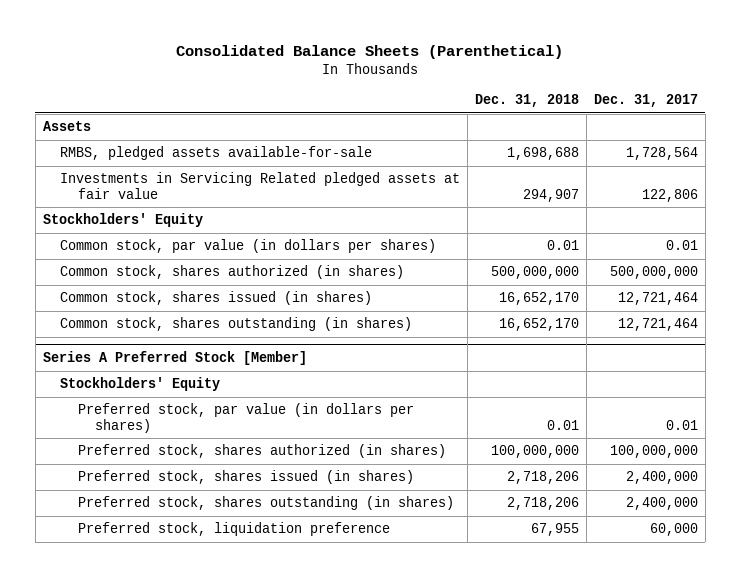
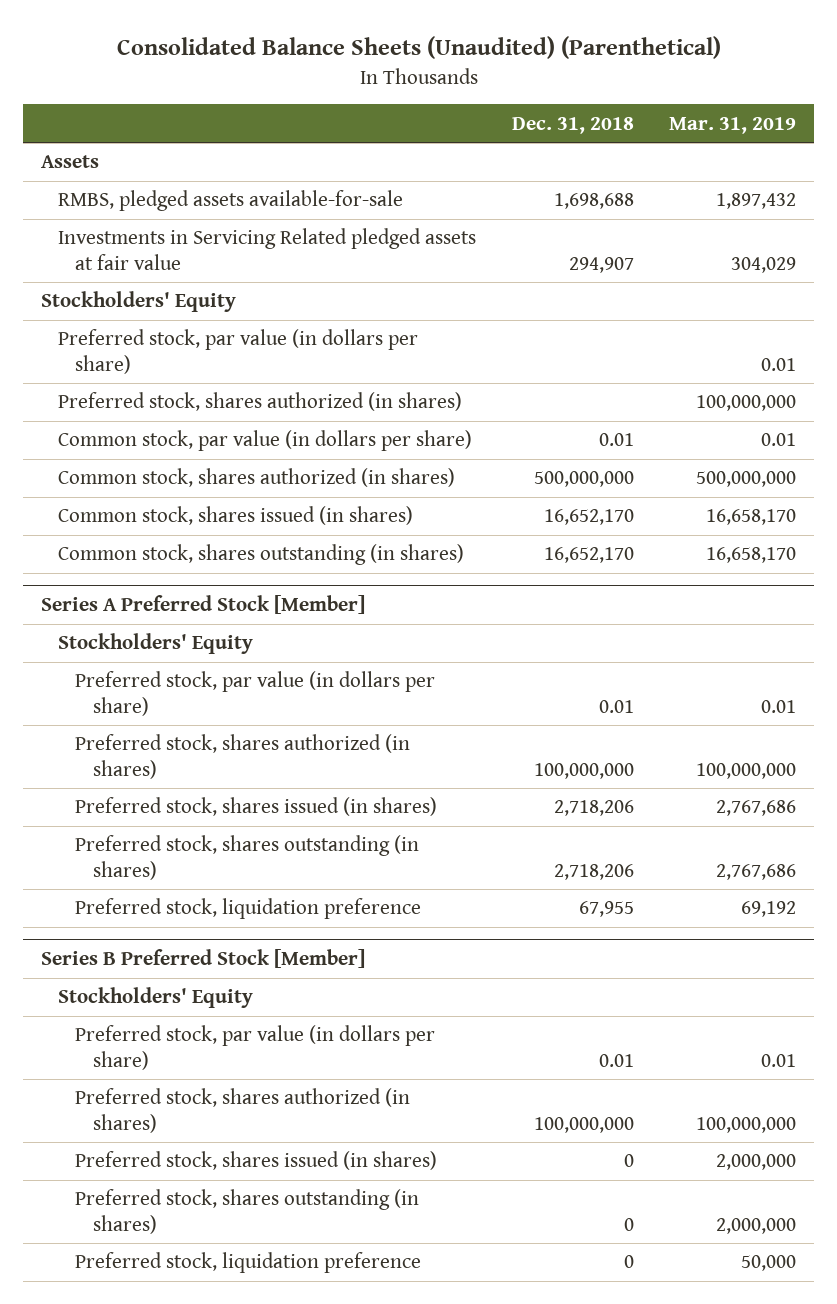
[176,44,564,59] Consolidated Balance Sheets (Parenthetical) -> [116,36,721,60] Consolidated Balance Sheets (Unaudited) (Parenthetical)
[594,94,699,108] Dec. 31, 2017 -> none
none -> [669,116,797,134] Mar. 31, 2019
none -> [58,329,419,374] Preferred stock, par value (in dollars per share)
none -> [58,392,463,412] Preferred stock, shares authorized (in shares)
[60,239,437,254] Common stock, par value (in dollars per shares) -> [58,430,473,452] Common stock, par value (in dollars per share)
[77,403,414,433] Preferred stock, par value (in dollars per shares) -> [75,671,436,716] Preferred stock, par value (in dollars per share)
none -> [40,949,365,969] Series B Preferred Stock [Member]
none -> [58,987,254,1009] Stockholders' Equity
none -> [75,1025,436,1070] Preferred stock, par value (in dollars per share)
none -> [75,1088,411,1133] Preferred stock, shares authorized (in shares)
none -> [75,1151,438,1171] Preferred stock, shares issued (in shares)
none -> [75,1189,420,1234] Preferred stock, shares outstanding (in shares)
none -> [75,1252,422,1274] Preferred stock, liquidation preference

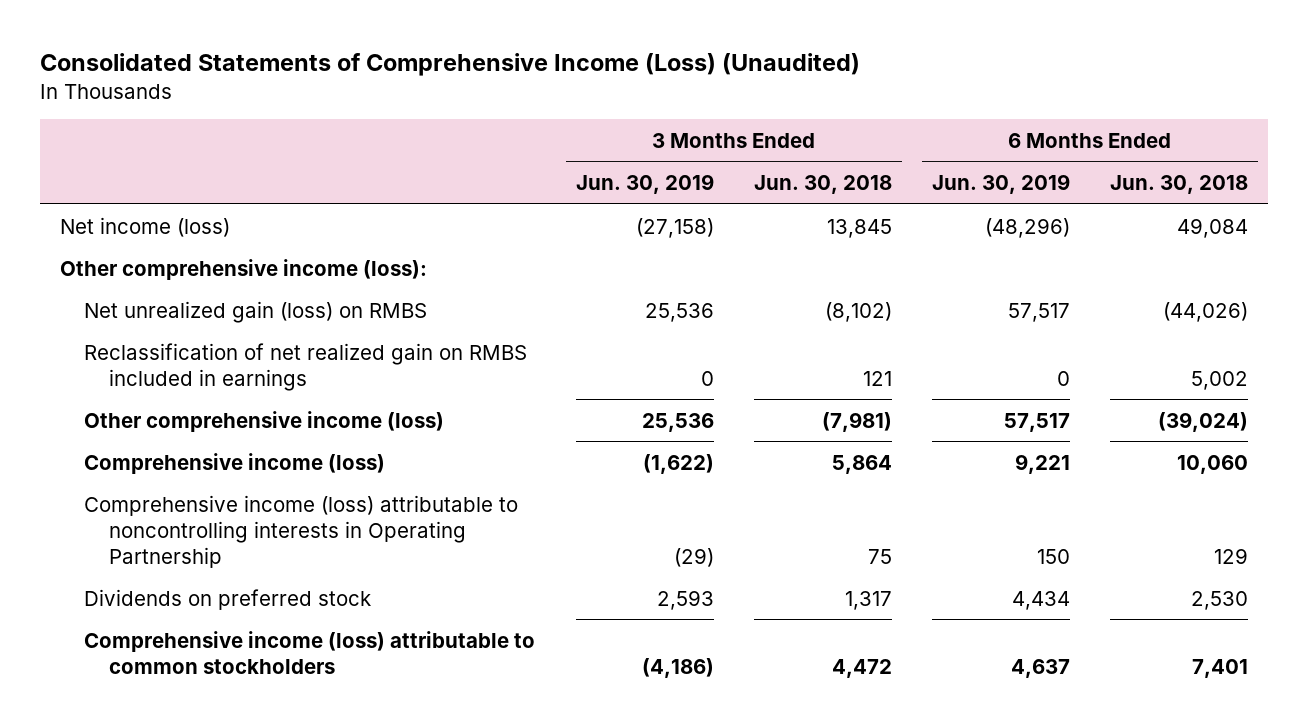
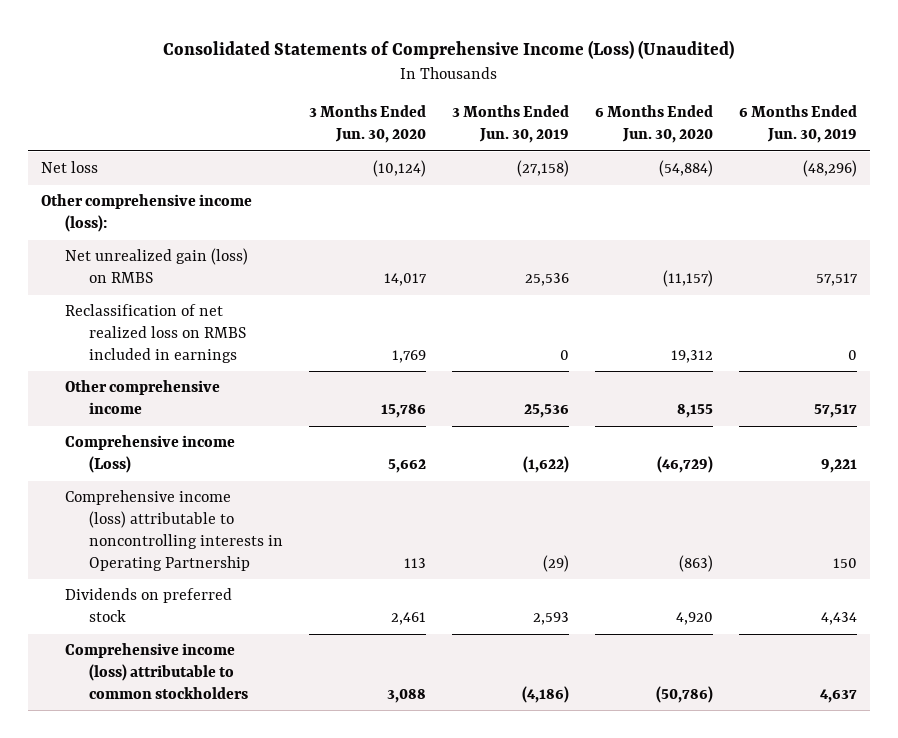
[753,175,892,195] Jun. 30, 2018 -> none
[1110,175,1249,195] Jun. 30, 2018 -> none
none -> [308,105,426,144] 3 Months Ended Jun. 30, 2020
none -> [594,105,713,144] 6 Months Ended Jun. 30, 2020
[59,216,230,237] Net income (loss) -> [41,161,99,174] Net loss
[84,342,528,391] Reclassification of net realized gain on RMBS included in earnings -> [64,304,246,363] Reclassification of net realized loss on RMBS included in earnings
[84,410,445,432] Other comprehensive income (loss) -> [64,380,220,415] Other comprehensive income
[84,452,386,474] Comprehensive income (loss) -> [64,435,235,474] Comprehensive income (Loss)

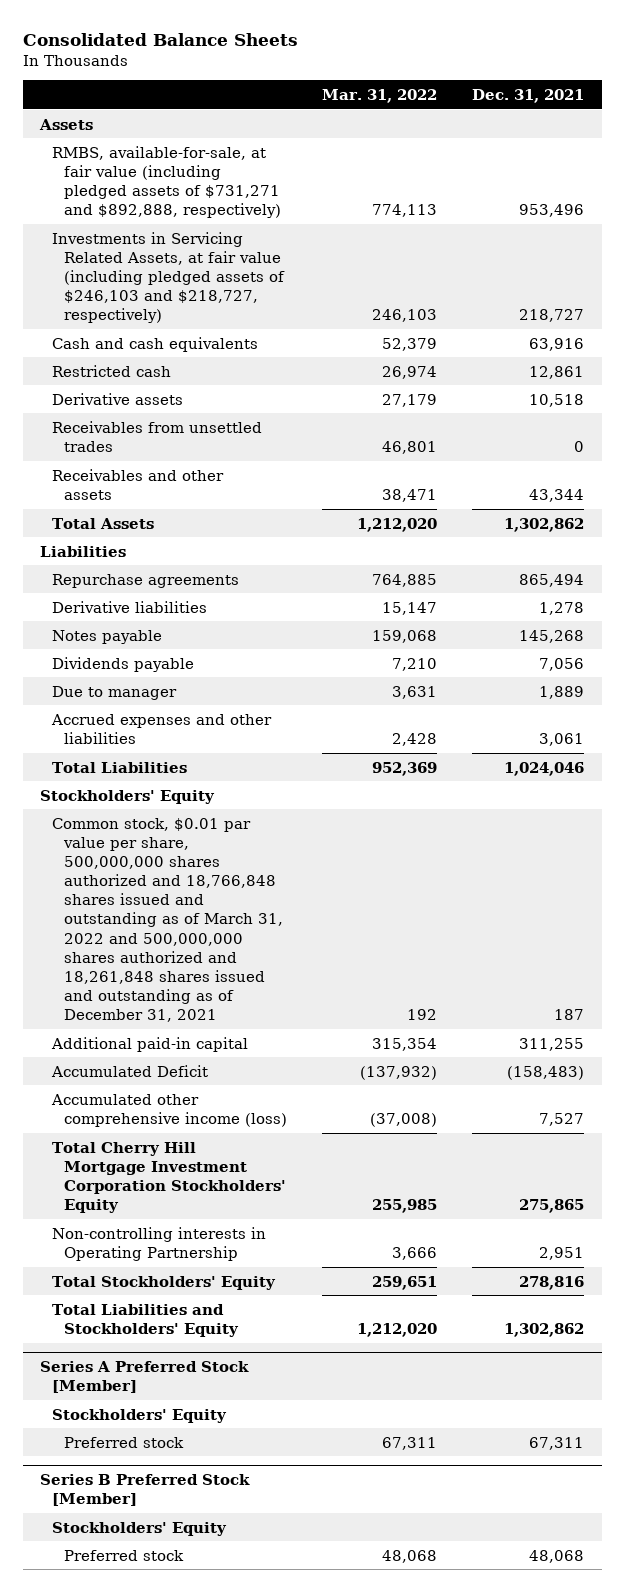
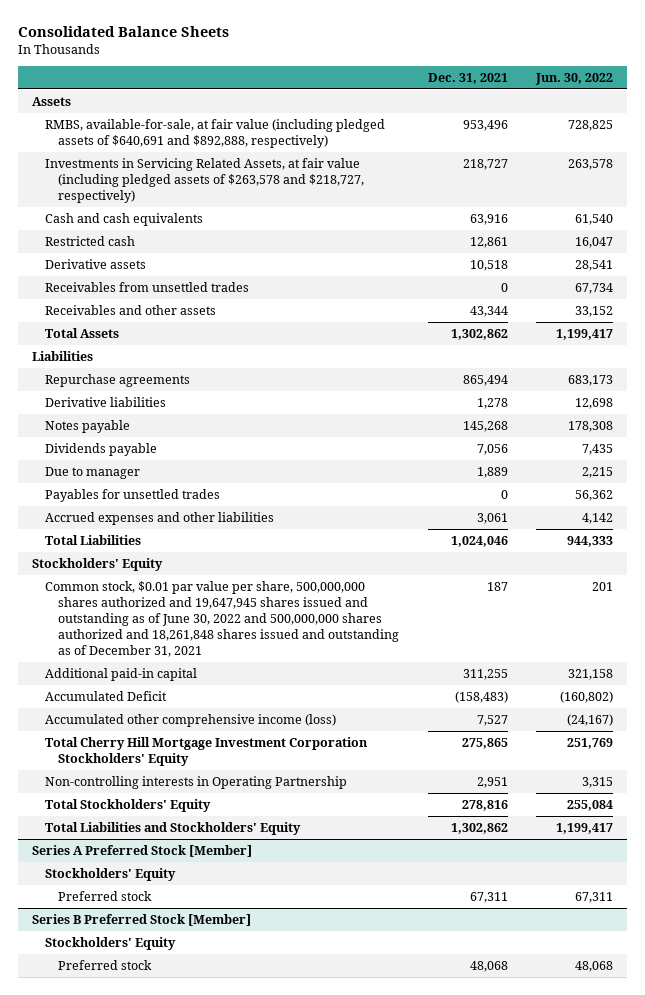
[321,89,437,104] Mar. 31, 2022 -> none
none -> [534,72,613,85] Jun. 30, 2022
[51,145,281,219] RMBS, available-for-sale, at fair value (including pledged assets of $731,271 and $892,888, respectively) -> [44,118,385,148] RMBS, available-for-sale, at fair value (including pledged assets of $640,691 and $892,888, respectively)
[51,231,285,324] Investments in Servicing Related Assets, at fair value (including pledged assets of $246,103 and $218,727, respectively) -> [44,157,365,203] Investments in Servicing Related Assets, at fair value (including pledged assets of $263,578 and $218,727, respectively)
none -> [44,488,220,502] Payables for unsettled trades
[51,817,283,1023] Common stock, $0.01 par value per share, 500,000,000 shares authorized and 18,766,848 shares issued and outstanding as of March 31, 2022 and 500,000,000 shares authorized and 18,261,848 shares issued and outstanding as of December 31, 2021 -> [44,580,400,657] Common stock, $0.01 par value per share, 500,000,000 shares authorized and 19,647,945 shares issued and outstanding as of June 30, 2022 and 500,000,000 shares authorized and 18,261,848 shares issued and outstanding as of December 31, 2021

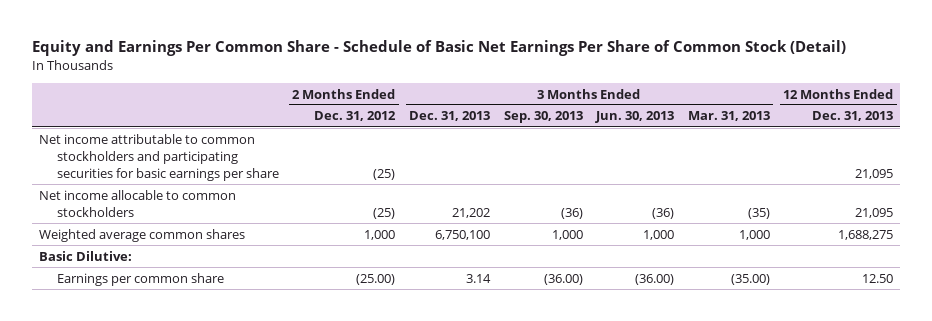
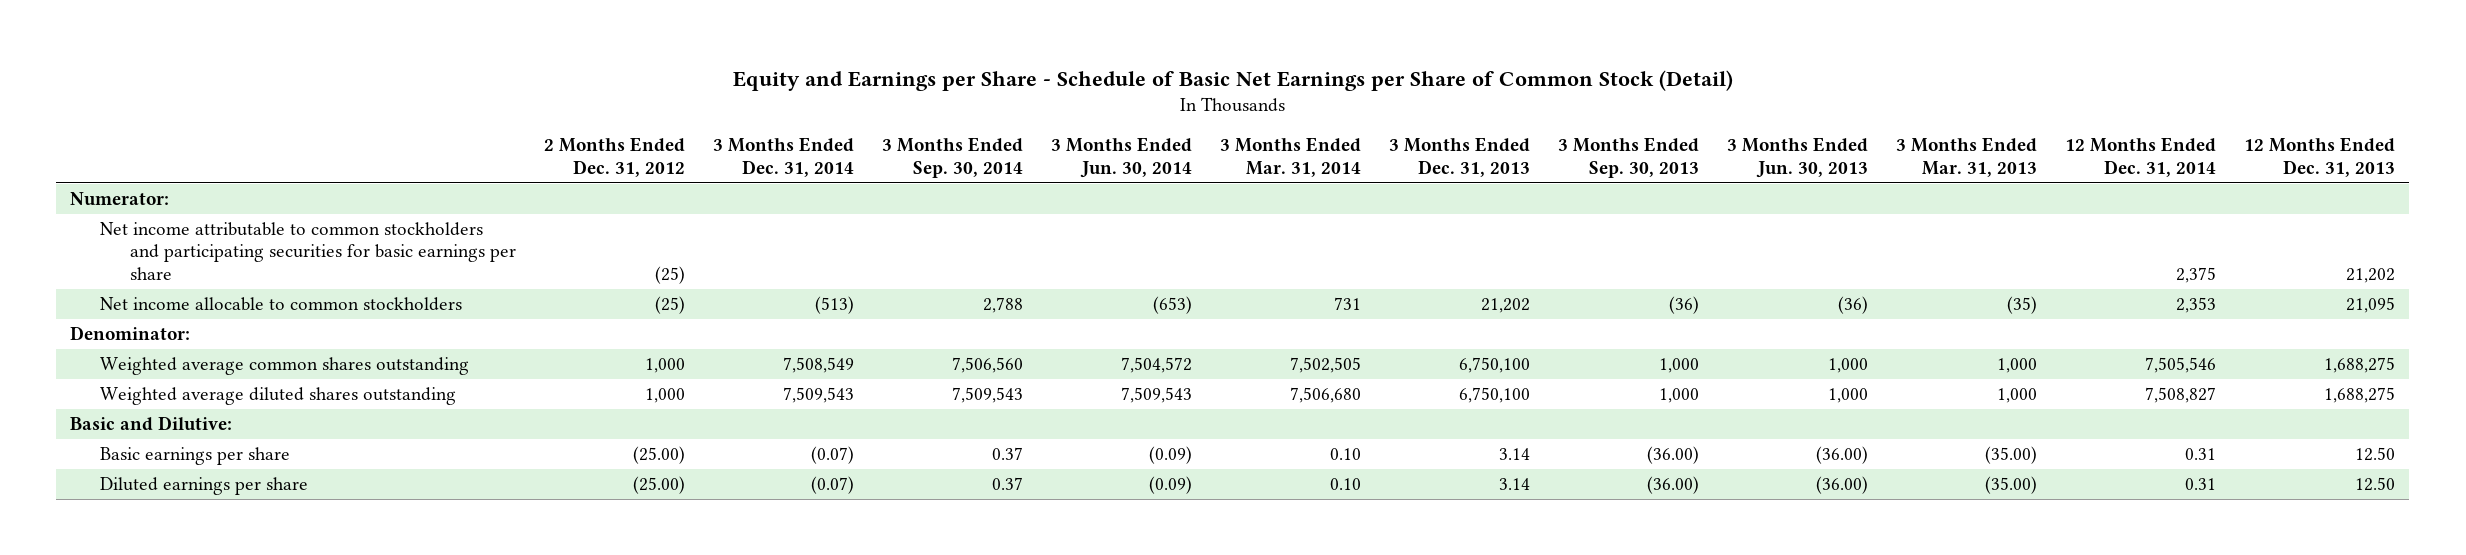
[31,40,846,57] Equity and Earnings Per Common Share - Schedule of Basic Net Earnings Per Share of Common Stock (Detail) -> [732,69,1733,91] Equity and Earnings per Share - Schedule of Basic Net Earnings per Share of Common Stock (Detail)
none -> [713,137,855,177] 3 Months Ended Dec. 31, 2014
none -> [882,137,1024,178] 3 Months Ended Sep. 30, 2014
none -> [1051,137,1193,178] 3 Months Ended Jun. 30, 2014
none -> [1220,137,1362,177] 3 Months Ended Mar. 31, 2014
none -> [2065,137,2217,177] 12 Months Ended Dec. 31, 2014
none -> [70,192,170,207] Numerator:
[855,168,894,179] 21,095 -> [2346,267,2396,283] 21,202
none -> [70,326,191,341] Denominator:
[38,228,245,242] Weighted average common shares -> [100,357,470,376] Weighted average common shares outstanding
none -> [100,387,457,406] Weighted average diluted shares outstanding
[38,250,132,261] Basic Dilutive: -> [70,416,233,432] Basic and Dilutive:
[56,272,224,286] Earnings per common share -> [100,447,291,466] Basic earnings per share
none -> [100,477,309,496] Diluted earnings per share

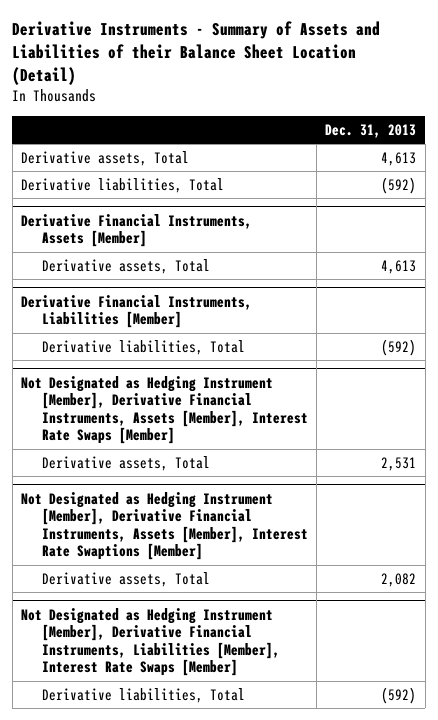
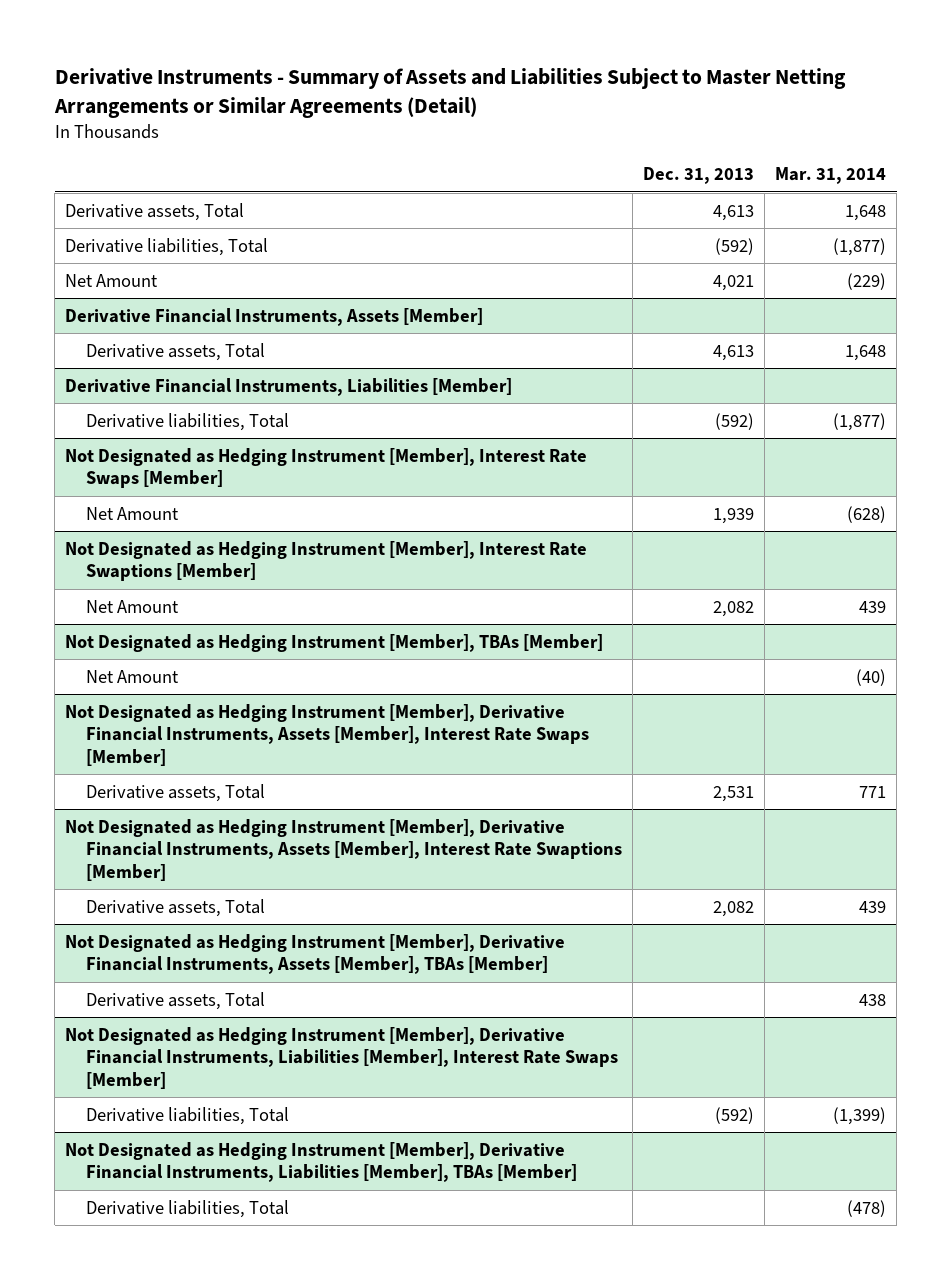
[12,21,381,86] Derivative Instruments - Summary of Assets and Liabilities of their Balance Sheet Location (Detail) -> [53,67,846,118] Derivative Instruments - Summary of Assets and Liabilities Subject to Master Netting Arrangements or Similar Agreements (Detail)
none -> [775,167,887,185] Mar. 31, 2014
none -> [65,273,159,287] Net Amount
none -> [65,447,588,489] Not Designated as Hedging Instrument [Member], Interest Rate Swaps [Member]
none -> [86,506,180,520] Net Amount
none -> [65,540,588,582] Not Designated as Hedging Instrument [Member], Interest Rate Swaptions [Member]
none -> [86,599,180,613] Net Amount
none -> [65,633,604,652] Not Designated as Hedging Instrument [Member], TBAs [Member]
none -> [86,669,180,683] Net Amount
none -> [65,933,566,975] Not Designated as Hedging Instrument [Member], Derivative Financial Instruments, Assets [Member], TBAs [Member]
none -> [86,991,266,1010] Derivative assets, Total
none -> [65,1141,578,1183] Not Designated as Hedging Instrument [Member], Derivative Financial Instruments, Liabilities [Member], TBAs [Member]
none -> [86,1199,290,1218] Derivative liabilities, Total

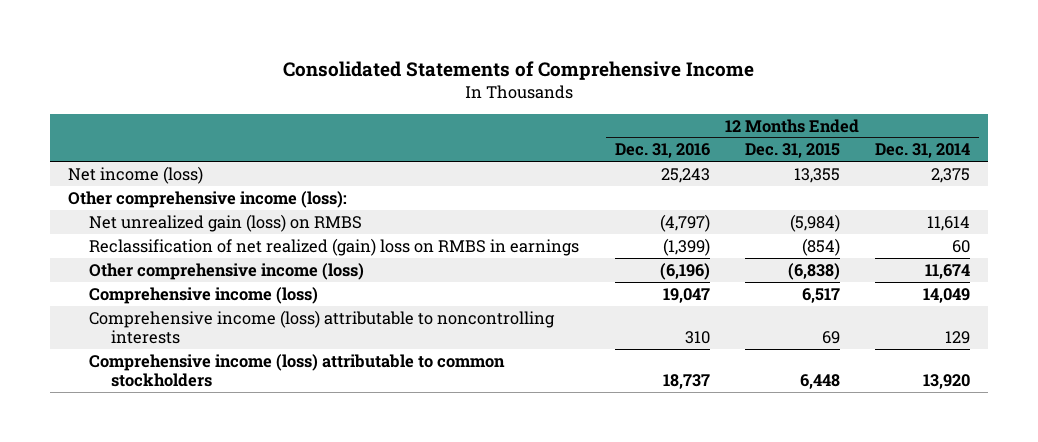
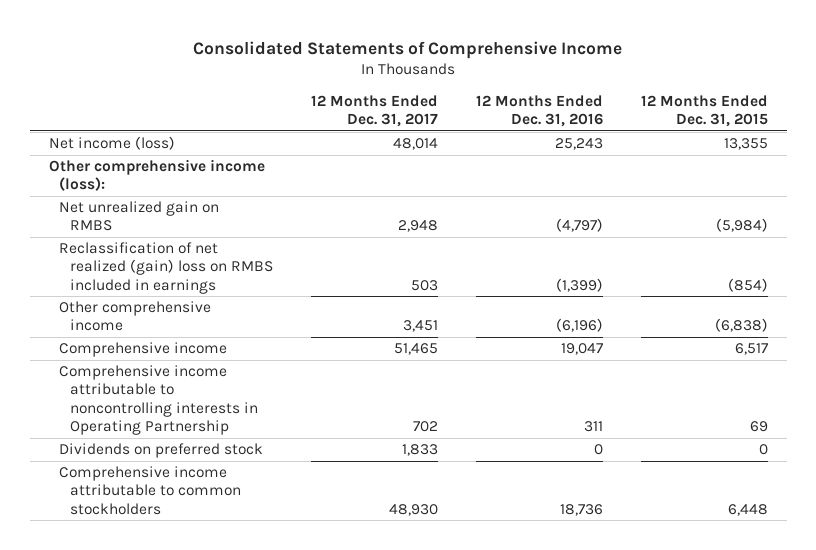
[875,143,971,159] Dec. 31, 2014 -> none
none -> [311,94,439,128] 12 Months Ended Dec. 31, 2017
[89,213,363,232] Net unrealized gain (loss) on RMBS -> [59,201,220,232] Net unrealized gain on RMBS
[89,237,580,256] Reclassification of net realized (gain) loss on RMBS in earnings -> [59,242,274,294] Reclassification of net realized (gain) loss on RMBS included in earnings
[89,262,365,280] Other comprehensive income (loss) -> [59,301,212,332] Other comprehensive income
[89,286,319,304] Comprehensive income (loss) -> [59,342,228,358] Comprehensive income
[89,309,556,345] Comprehensive income (loss) attributable to noncontrolling interests -> [59,365,259,436] Comprehensive income attributable to noncontrolling interests in Operating Partnership
[684,331,710,345] 310 -> [583,421,603,433] 311
none -> [59,443,264,459] Dividends on preferred stock
[89,353,506,388] Comprehensive income (loss) attributable to common stockholders -> [59,466,242,515] Comprehensive income attributable to common stockholders
[662,374,710,390] 18,737 -> [559,503,603,516] 18,736

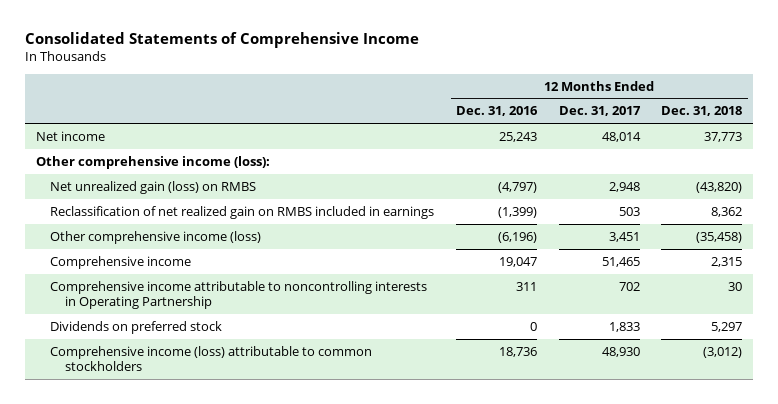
[640,94,768,128] 12 Months Ended Dec. 31, 2015 -> none
none -> [661,106,743,117] Dec. 31, 2018
[48,136,175,151] Net income (loss) -> [35,130,105,141] Net income
[59,201,220,232] Net unrealized gain on RMBS -> [50,180,257,194] Net unrealized gain (loss) on RMBS
[59,242,274,294] Reclassification of net realized (gain) loss on RMBS included in earnings -> [50,205,435,219] Reclassification of net realized gain on RMBS included in earnings
[59,301,212,332] Other comprehensive income -> [50,230,262,244] Other comprehensive income (loss)
[59,466,242,515] Comprehensive income attributable to common stockholders -> [50,345,373,371] Comprehensive income (loss) attributable to common stockholders

